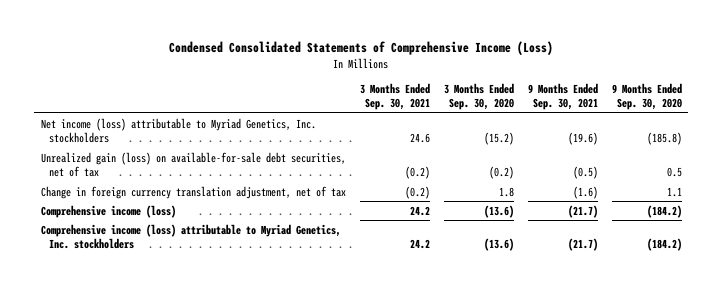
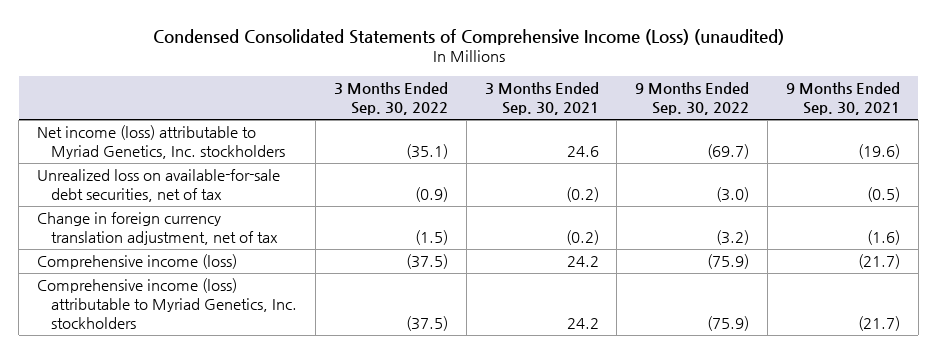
[169,41,554,56] Condensed Consolidated Statements of Comprehensive Income (Loss) -> [152,28,784,45] Condensed Consolidated Statements of Comprehensive Income (Loss) (unaudited)
[443,82,514,111] 3 Months Ended Sep. 30, 2020 -> none
[611,82,682,111] 9 Months Ended Sep. 30, 2020 -> none
none -> [333,82,448,116] 3 Months Ended Sep. 30, 2022
none -> [635,82,750,116] 9 Months Ended Sep. 30, 2022
[41,151,347,178] Unrealized gain (loss) on available-for-sale debt securities, net of tax -> [37,169,281,203] Unrealized loss on available-for-sale debt securities, net of tax

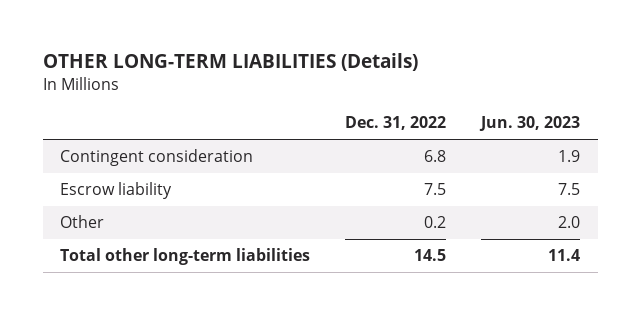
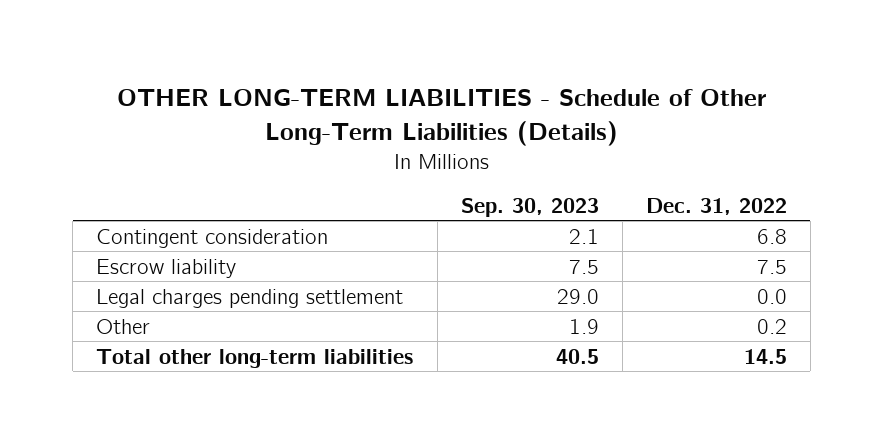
[42,52,418,71] OTHER LONG-TERM LIABILITIES (Details) -> [116,89,766,146] OTHER LONG-TERM LIABILITIES - Schedule of Other Long-Term Liabilities (Details)
[479,116,581,132] Jun. 30, 2023 -> none
none -> [460,197,599,217] Sep. 30, 2023
none -> [96,288,404,308] Legal charges pending settlement

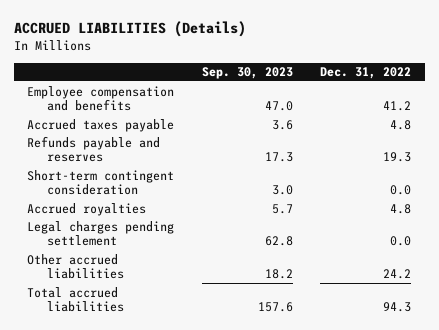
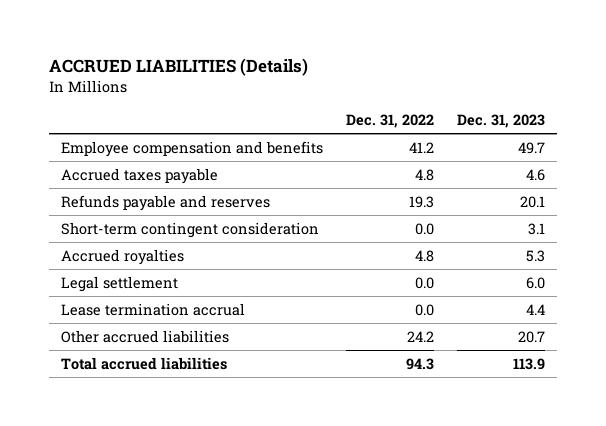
[201,67,293,80] Sep. 30, 2023 -> none
none -> [457,114,546,129] Dec. 31, 2023
[27,220,175,246] Legal charges pending settlement -> [60,275,178,292] Legal settlement
none -> [60,302,245,316] Lease termination accrual

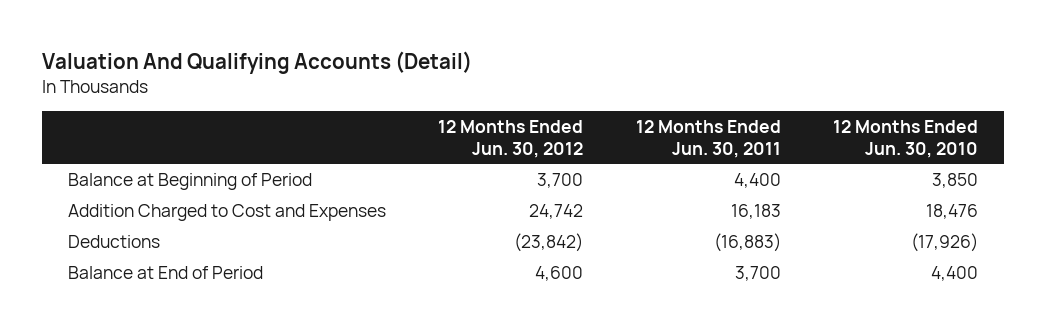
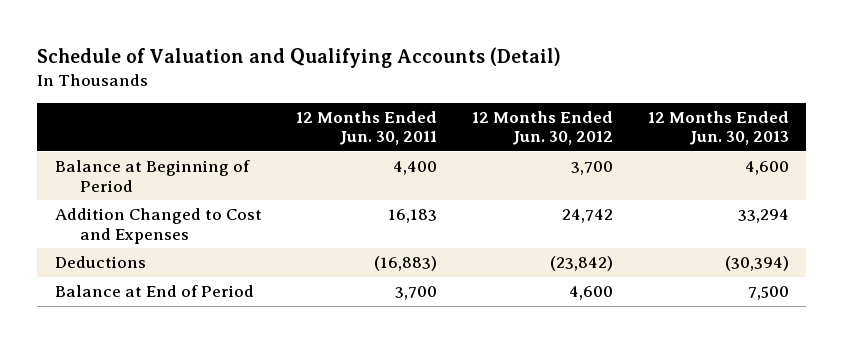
[41,51,472,75] Valuation And Qualifying Accounts (Detail) -> [37,47,562,69] Schedule of Valuation and Qualifying Accounts (Detail)
[833,119,979,158] 12 Months Ended Jun. 30, 2010 -> none
none -> [647,110,789,146] 12 Months Ended Jun. 30, 2013
[68,203,387,221] Addition Charged to Cost and Expenses -> [54,208,262,244] Addition Changed to Cost and Expenses

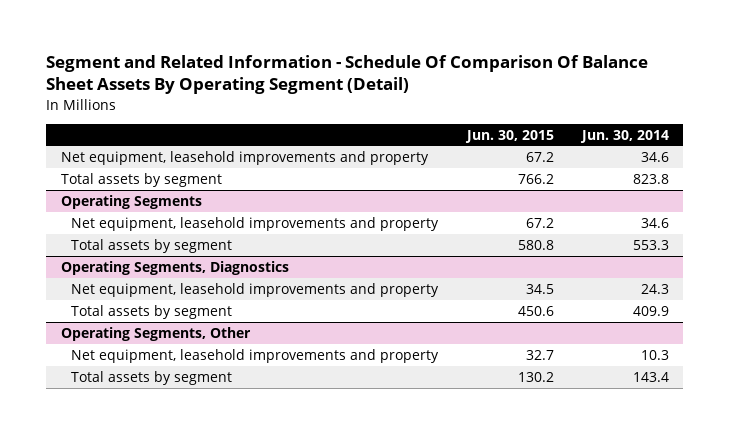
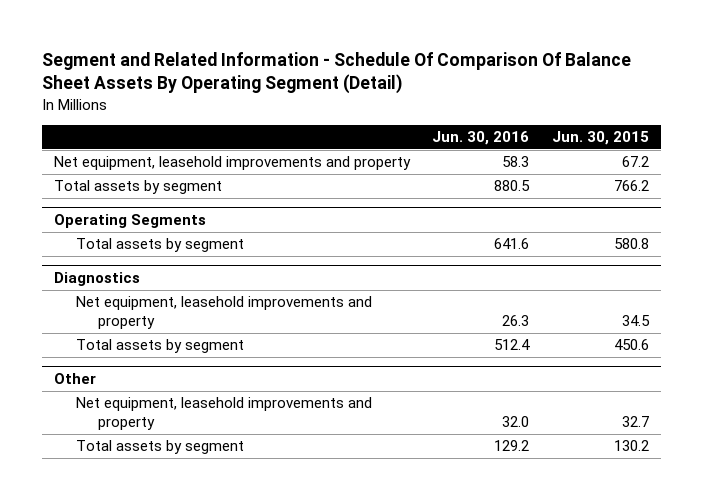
[580,129,670,143] Jun. 30, 2014 -> none
none -> [432,131,530,146] Jun. 30, 2016
[71,216,440,231] Net equipment, leasehold improvements and property -> none
[60,260,289,275] Operating Segments, Diagnostics -> none
none -> [53,271,140,286] Diagnostics
[60,326,251,341] Operating Segments, Other -> none
none -> [53,372,96,384] Other

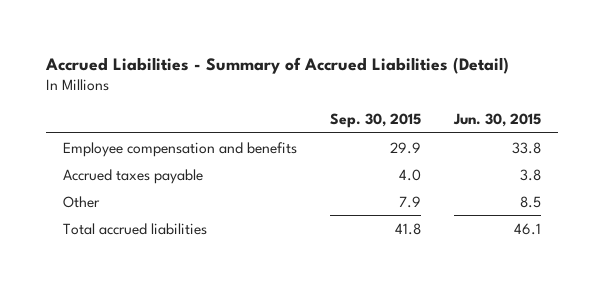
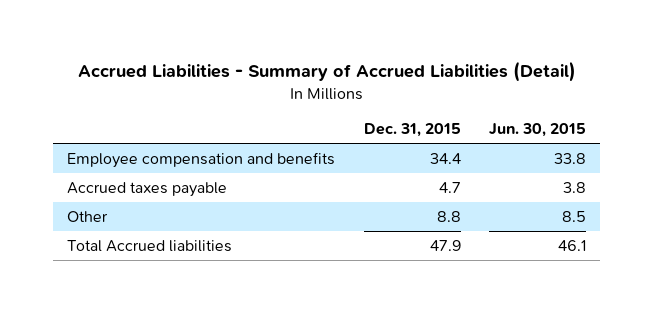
[330,113,422,129] Sep. 30, 2015 -> none
none -> [363,123,461,138] Dec. 31, 2015
[62,222,207,235] Total accrued liabilities -> [67,239,233,252] Total Accrued liabilities

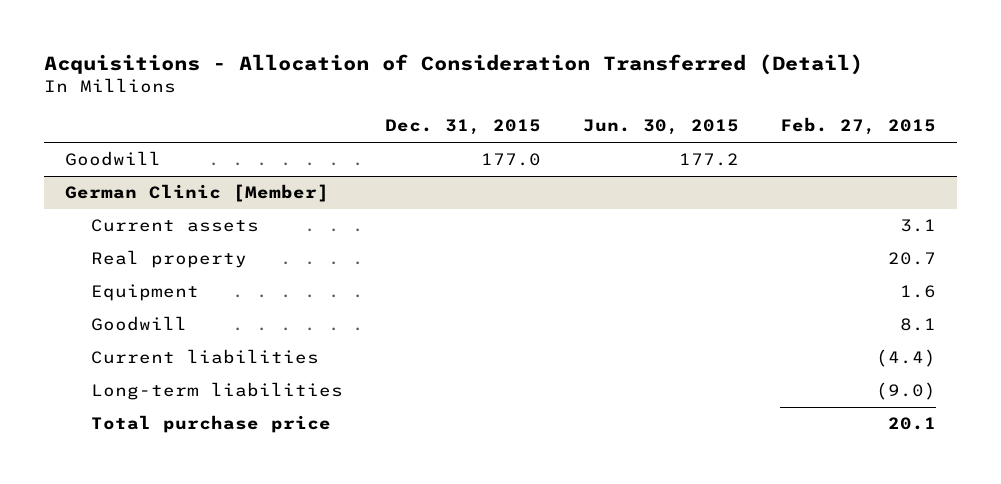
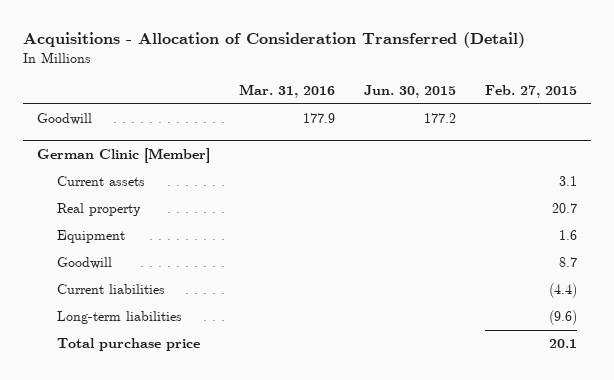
[384,119,541,136] Dec. 31, 2015 -> none
none -> [239,83,336,98] Mar. 31, 2016
[900,318,937,332] 8.1 -> [558,257,577,268] 8.7
[876,382,937,401] (9.0) -> [548,310,577,326] (9.6)

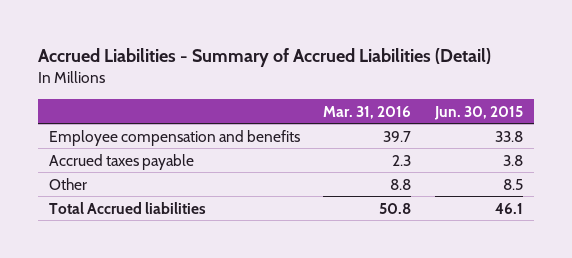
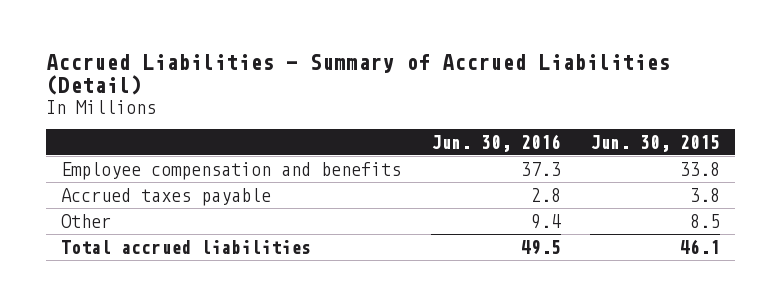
[323,105,412,119] Mar. 31, 2016 -> none
none -> [430,133,561,152] Jun. 30, 2016
[49,201,207,214] Total Accrued liabilities -> [61,239,312,254] Total accrued liabilities

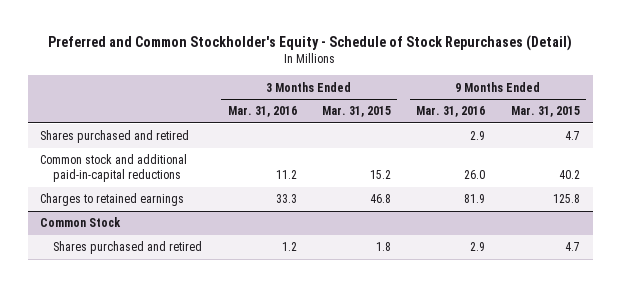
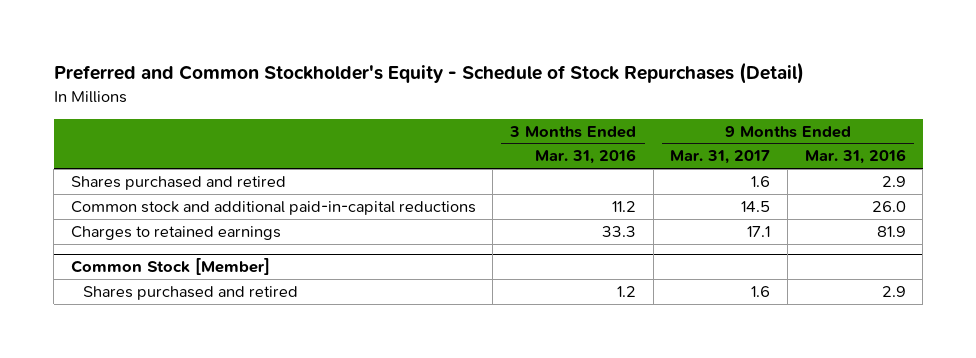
[321,106,391,118] Mar. 31, 2015 -> none
[510,106,580,118] Mar. 31, 2015 -> none
none -> [670,150,771,165] Mar. 31, 2017
[40,217,122,228] Common Stock -> [70,258,270,276] Common Stock [Member]

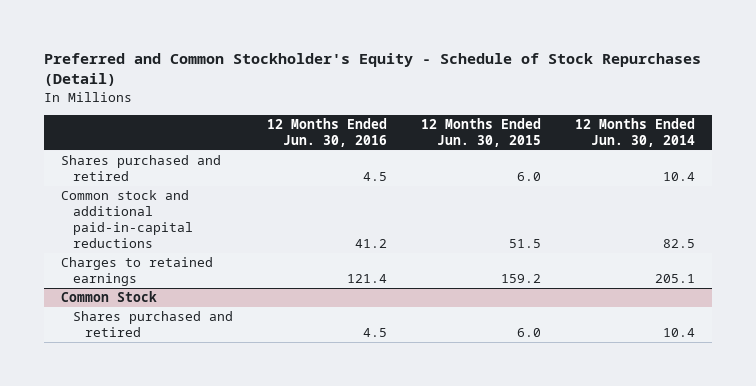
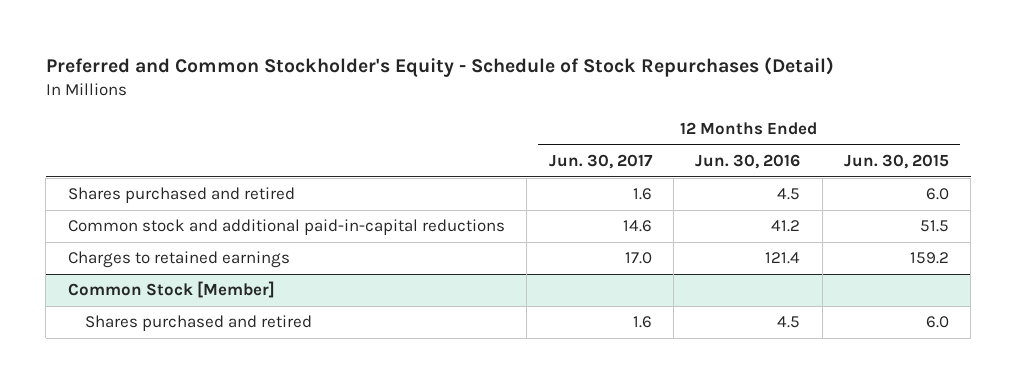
[575,117,696,147] 12 Months Ended Jun. 30, 2014 -> none
none -> [548,154,653,170] Jun. 30, 2017
[60,291,157,303] Common Stock -> [67,281,275,299] Common Stock [Member]

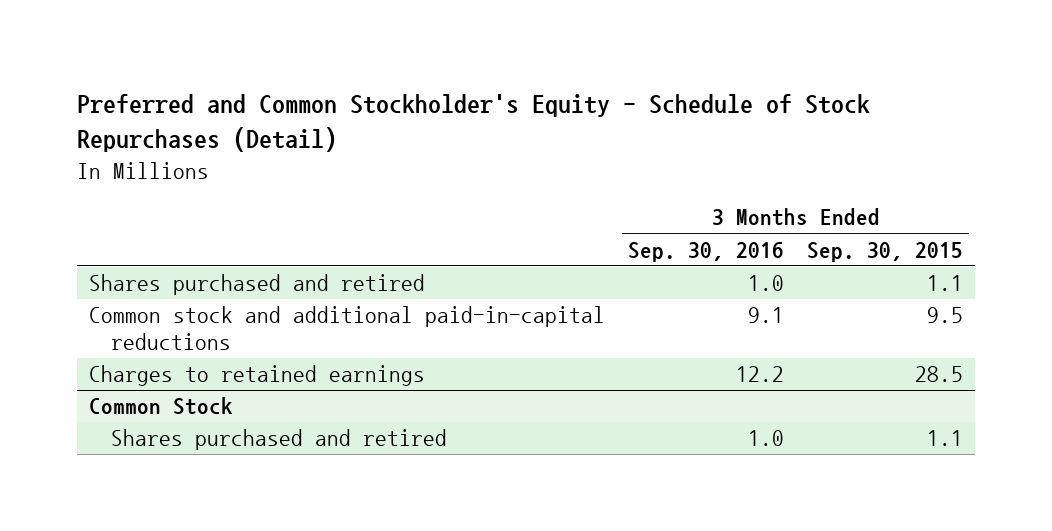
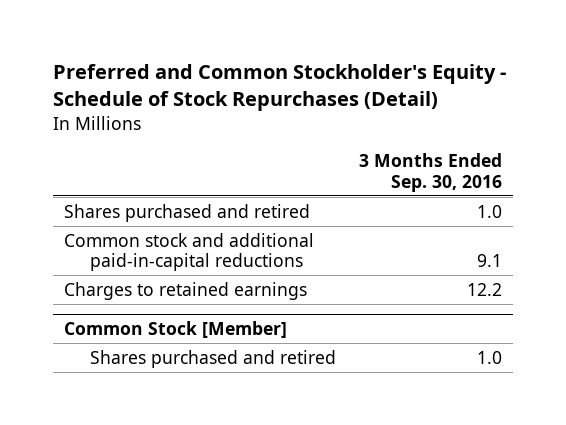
[807,241,964,262] Sep. 30, 2015 -> none
[88,397,233,416] Common Stock -> [63,320,287,338] Common Stock [Member]

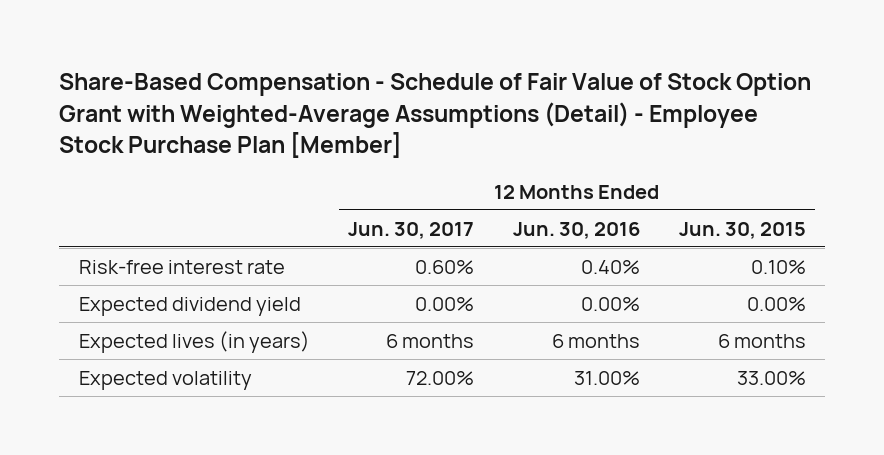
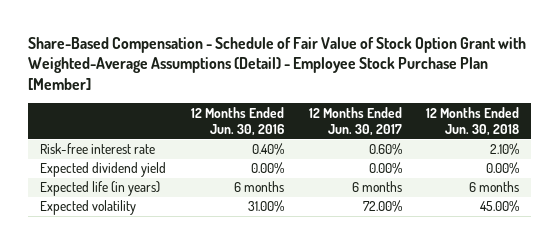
[678,221,806,239] Jun. 30, 2015 -> none
none -> [426,106,520,136] 12 Months Ended Jun. 30, 2018
[78,330,310,353] Expected lives (in years) -> [40,181,161,197] Expected life (in years)

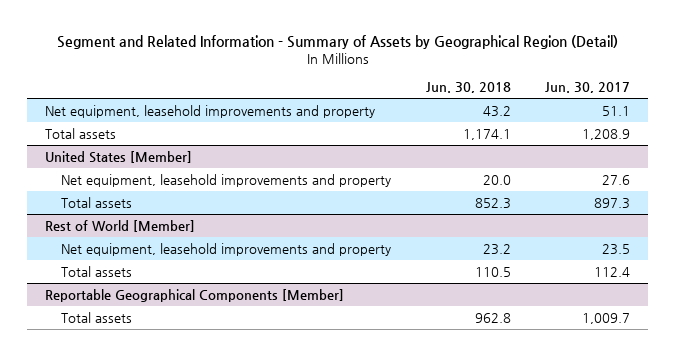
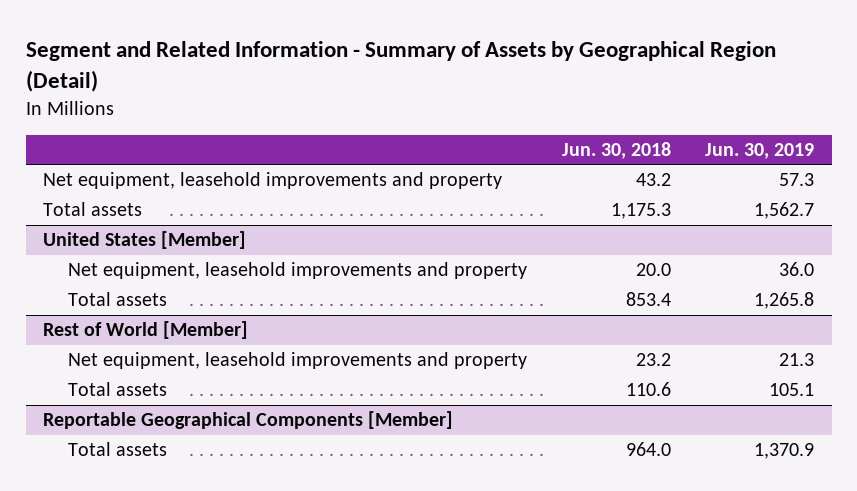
[545,82,631,94] Jun. 30, 2017 -> none
none -> [705,143,815,160] Jun. 30, 2019
[462,128,511,140] 1,174.1 -> [610,203,671,220] 1,175.3
[474,197,511,209] 852.3 -> [625,292,671,307] 853.4
[474,266,511,277] 110.5 -> [625,382,671,397] 110.6
[474,312,511,323] 962.8 -> [625,442,671,457] 964.0

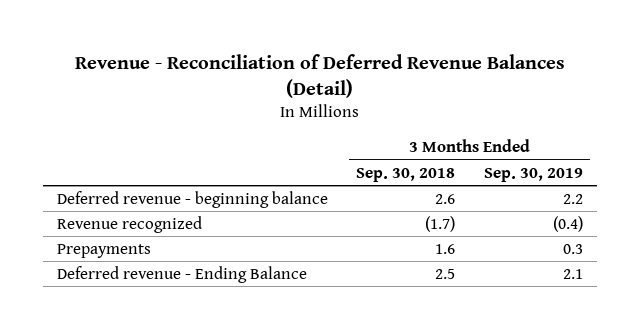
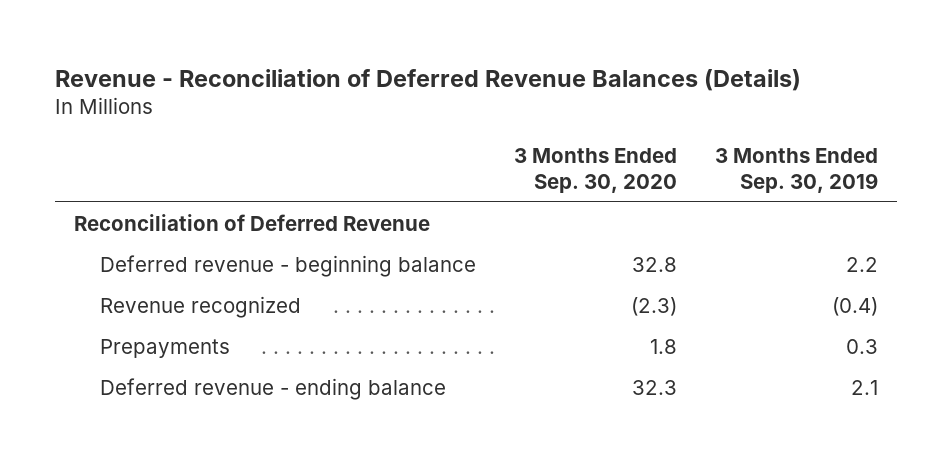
[74,53,565,98] Revenue - Reconciliation of Deferred Revenue Balances (Detail) -> [55,68,802,91] Revenue - Reconciliation of Deferred Revenue Balances (Details)
[356,167,456,182] Sep. 30, 2018 -> none
none -> [513,147,677,193] 3 Months Ended Sep. 30, 2020
none -> [74,214,431,232] Reconciliation of Deferred Revenue
[56,265,307,283] Deferred revenue - Ending Balance -> [99,378,446,401] Deferred revenue - ending balance

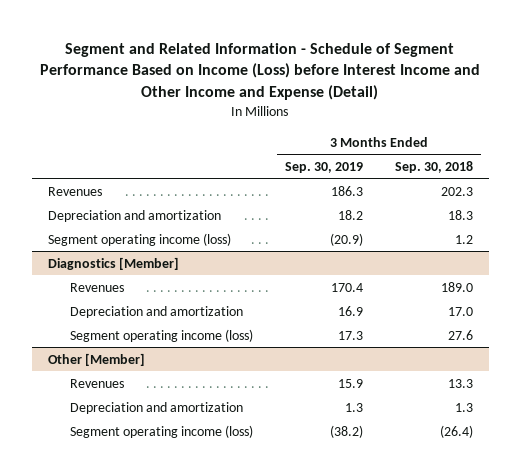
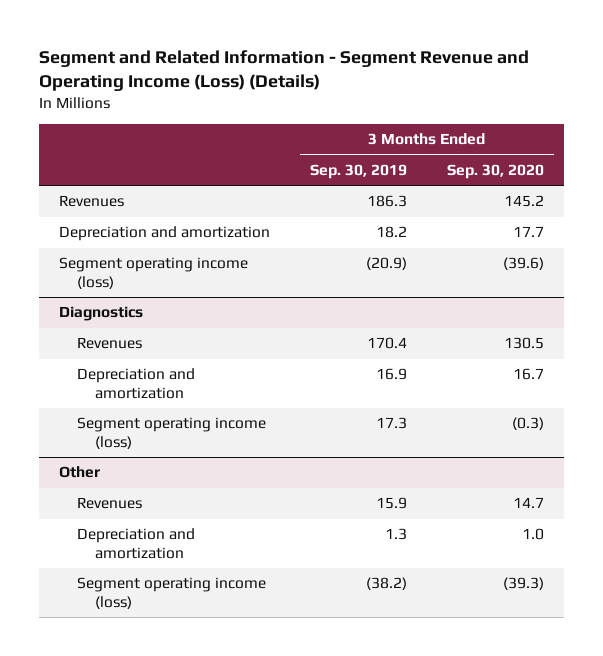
[40,42,481,101] Segment and Related Information - Schedule of Segment Performance Based on Income (Loss) before Interest Income and Other Income and Expense (Detail) -> [39,50,530,92] Segment and Related Information - Segment Revenue and Operating Income (Loss) (Details)
[394,160,473,173] Sep. 30, 2018 -> none
none -> [447,163,545,179] Sep. 30, 2020
[48,256,180,270] Diagnostics [Member] -> [59,306,144,322] Diagnostics
[48,352,146,366] Other [Member] -> [59,466,101,479] Other

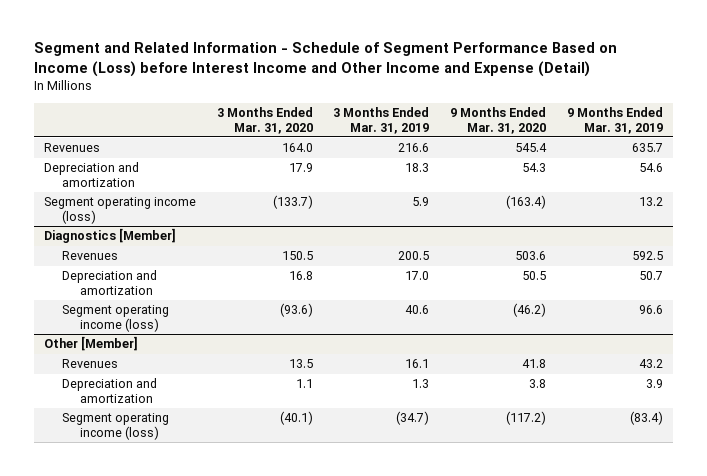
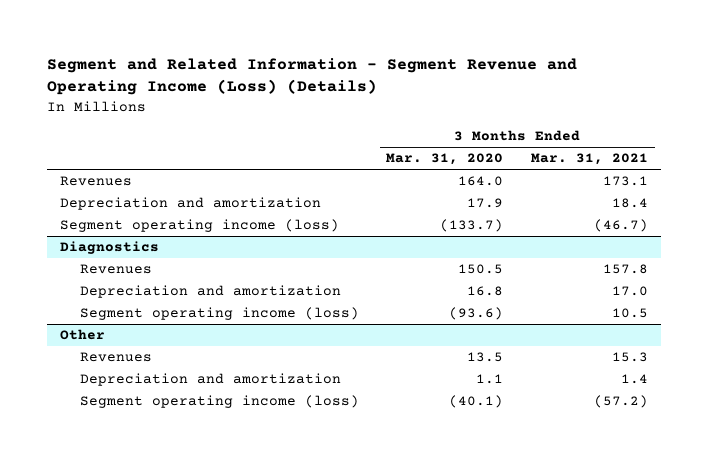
[33,42,617,78] Segment and Related Information - Schedule of Segment Performance Based on Income (Loss) before Interest Income and Other Income and Expense (Detail) -> [46,57,577,96] Segment and Related Information - Segment Revenue and Operating Income (Loss) (Details)
[333,107,430,134] 3 Months Ended Mar. 31, 2019 -> none
[449,107,546,134] 9 Months Ended Mar. 31, 2020 -> none
[566,107,663,134] 9 Months Ended Mar. 31, 2019 -> none
none -> [530,153,648,166] Mar. 31, 2021
[44,228,177,244] Diagnostics [Member] -> [60,241,160,255] Diagnostics
[44,336,139,352] Other [Member] -> [60,329,106,341] Other

